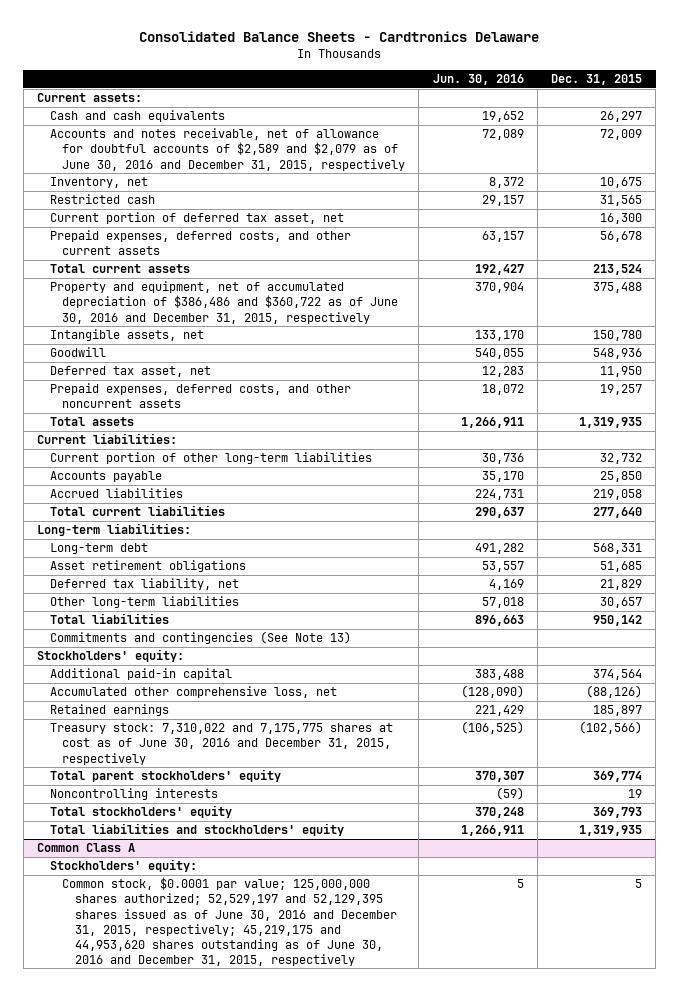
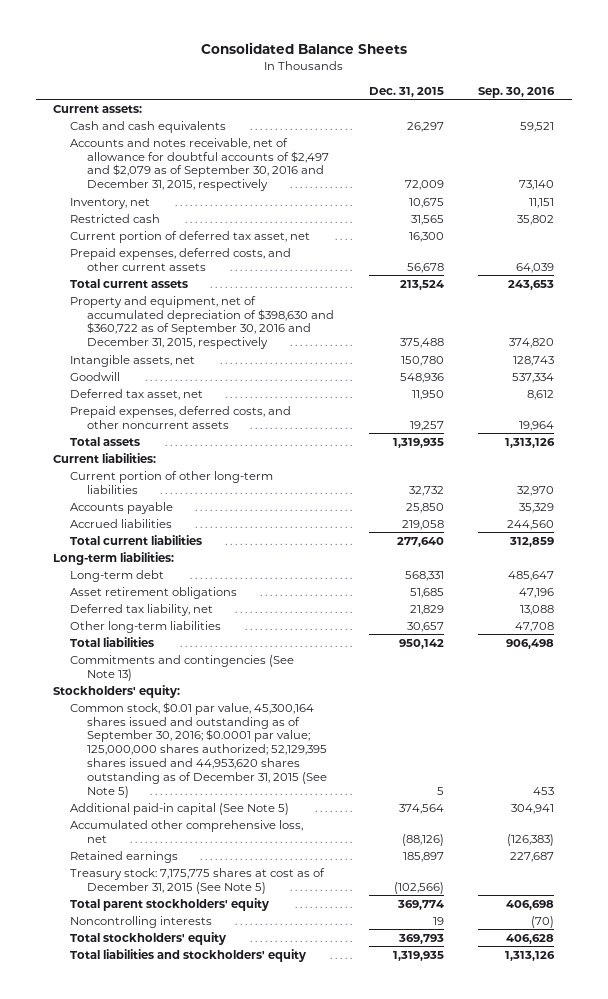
[139,30,540,42] Consolidated Balance Sheets - Cardtronics Delaware -> [200,42,407,55] Consolidated Balance Sheets
[432,74,524,86] Jun. 30, 2016 -> none
none -> [478,86,556,98] Sep. 30, 2016
[49,128,406,171] Accounts and notes receivable, net of allowance for doubtful accounts of $2,589 and $2,079 as of June 30, 2016 and December 31, 2015, respectively -> [70,137,330,192] Accounts and notes receivable, net of allowance for doubtful accounts of $2,497 and $2,079 as of September 30, 2016 and December 31, 2015, respectively
[49,281,399,324] Property and equipment, net of accumulated depreciation of $386,486 and $360,722 as of June 30, 2016 and December 31, 2015, respectively -> [70,295,335,350] Property and equipment, net of accumulated depreciation of $398,630 and $360,722 as of September 30, 2016 and December 31, 2015, respectively
none -> [70,701,328,798] Common stock, $0.01 par value, 45,300,164 shares issued and outstanding as of September 30, 2016; $0.0001 par value; 125,000,000 shares authorized; 52,129,395 shares issued and 44,953,620 shares outstanding as of December 31, 2015 (See Note 5)
[49,668,232,681] Additional paid-in capital -> [70,802,290,815] Additional paid-in capital (See Note 5)
[49,723,393,765] Treasury stock: 7,310,022 and 7,175,775 shares at cost as of June 30, 2016 and December 31, 2015, respectively -> [70,867,326,894] Treasury stock: 7,175,775 shares at cost as of December 31, 2015 (See Note 5)
[36,843,135,853] Common Class A -> none
[49,859,197,873] Stockholders' equity: -> none
[62,877,397,966] Common stock, $0.0001 par value; 125,000,000 shares authorized; 52,529,197 and 52,129,395 shares issued as of June 30, 2016 and December 31, 2015, respectively; 45,219,175 and 44,953,620 shares outstanding as of June 30, 2016 and December 31, 2015, respectively -> none

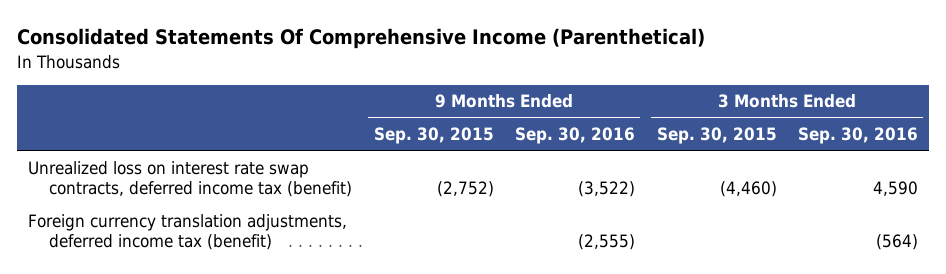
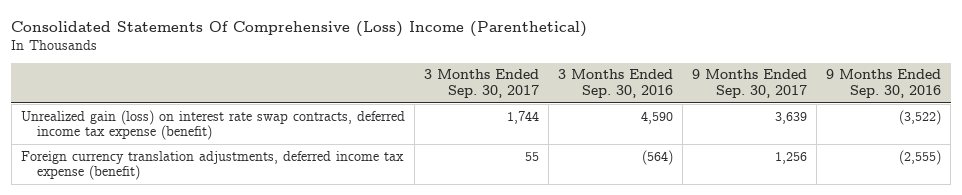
[17,28,706,50] Consolidated Statements Of Comprehensive Income (Parenthetical) -> [11,20,588,37] Consolidated Statements Of Comprehensive (Loss) Income (Parenthetical)
[373,127,494,145] Sep. 30, 2015 -> none
[656,127,777,145] Sep. 30, 2015 -> none
none -> [423,69,539,99] 3 Months Ended Sep. 30, 2017
none -> [692,69,808,99] 9 Months Ended Sep. 30, 2017
[28,160,353,197] Unrealized loss on interest rate swap contracts, deferred income tax (benefit) -> [20,109,405,141] Unrealized gain (loss) on interest rate swap contracts, deferred income tax expense (benefit)
[28,213,348,250] Foreign currency translation adjustments, deferred income tax (benefit) -> [20,150,404,181] Foreign currency translation adjustments, deferred income tax expense (benefit)

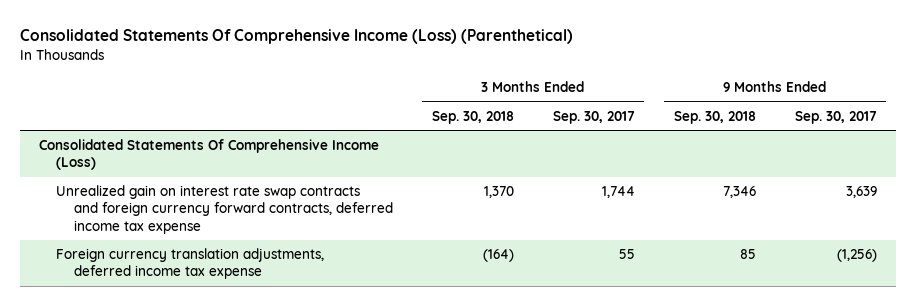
[11,20,588,37] Consolidated Statements Of Comprehensive (Loss) Income (Parenthetical) -> [19,29,573,45] Consolidated Statements Of Comprehensive Income (Loss) (Parenthetical)
[557,69,673,99] 3 Months Ended Sep. 30, 2016 -> none
[826,69,942,99] 9 Months Ended Sep. 30, 2016 -> none
none -> [431,110,514,124] Sep. 30, 2018
none -> [673,110,756,124] Sep. 30, 2018
none -> [39,139,380,171] Consolidated Statements Of Comprehensive Income (Loss)
[20,109,405,141] Unrealized gain (loss) on interest rate swap contracts, deferred income tax expense (benefit) -> [56,185,393,234] Unrealized gain on interest rate swap contracts and foreign currency forward contracts, deferred income tax expense
[20,150,404,181] Foreign currency translation adjustments, deferred income tax expense (benefit) -> [56,248,325,280] Foreign currency translation adjustments, deferred income tax expense
[775,151,808,164] 1,256 -> [836,249,877,263] (1,256)

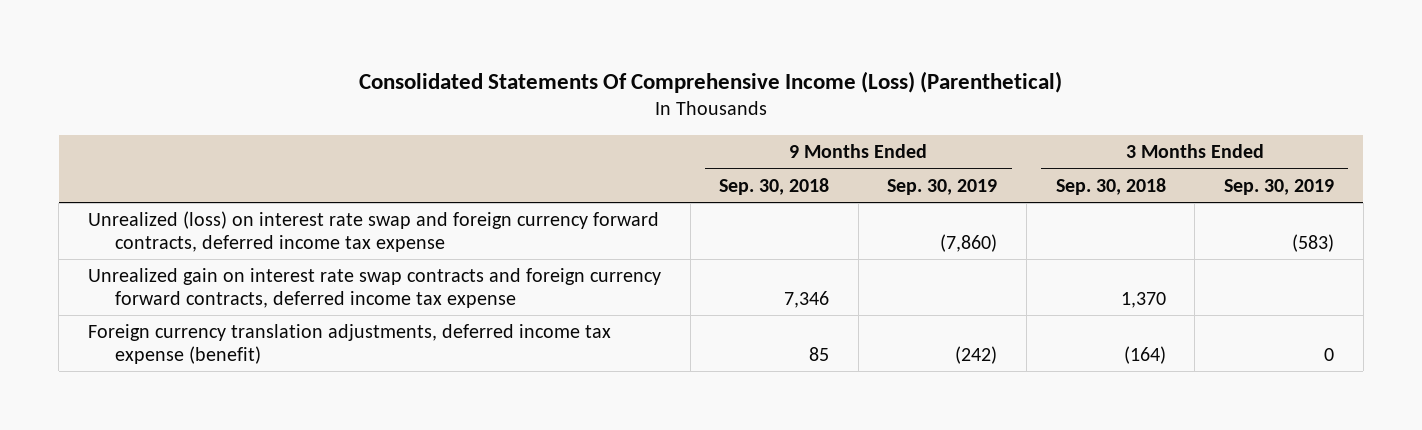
[552,110,635,124] Sep. 30, 2017 -> none
[794,110,877,124] Sep. 30, 2017 -> none
none -> [887,178,998,195] Sep. 30, 2019
none -> [1223,178,1334,195] Sep. 30, 2019
[39,139,380,171] Consolidated Statements Of Comprehensive Income (Loss) -> none
none -> [87,211,659,252] Unrealized (loss) on interest rate swap and foreign currency forward contracts, deferred income tax expense
[56,248,325,280] Foreign currency translation adjustments, deferred income tax expense -> [87,324,611,364] Foreign currency translation adjustments, deferred income tax expense (benefit)

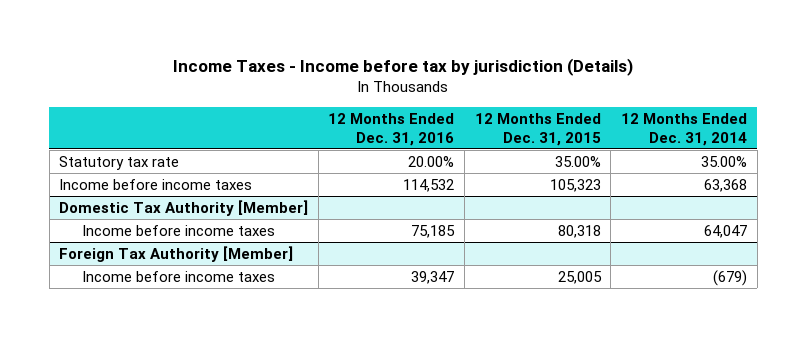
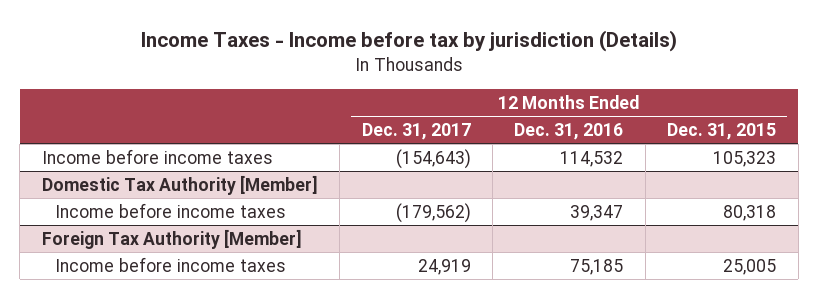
[621,112,748,146] 12 Months Ended Dec. 31, 2014 -> none
none -> [361,123,471,141] Dec. 31, 2017
[59,155,180,170] Statutory tax rate -> none
[411,224,456,238] 75,185 -> [570,204,624,221] 39,347
[411,270,455,284] 39,347 -> [570,258,624,275] 75,185

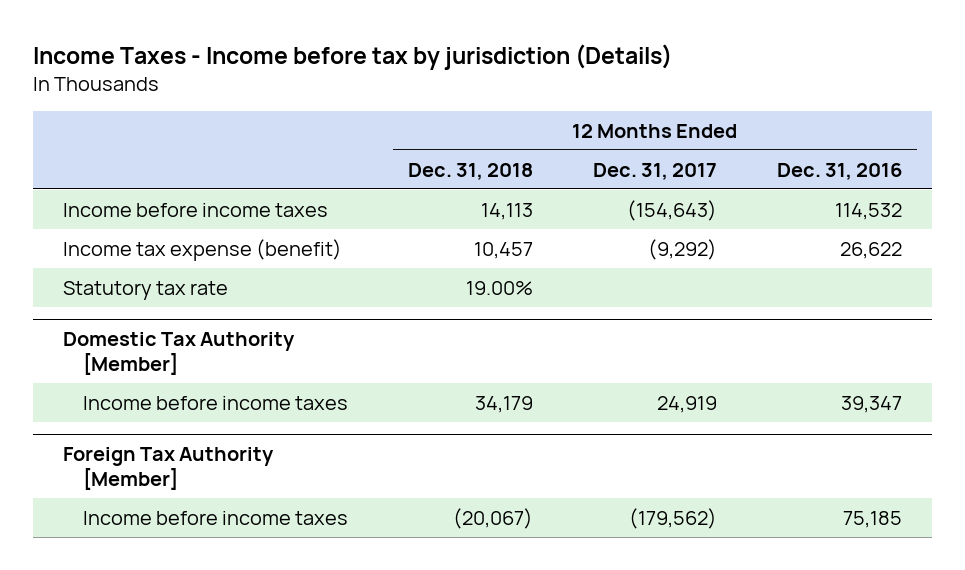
[667,123,777,141] Dec. 31, 2015 -> none
none -> [407,162,533,180] Dec. 31, 2018
none -> [62,238,342,261] Income tax expense (benefit)
none -> [62,280,228,300] Statutory tax rate
[395,202,471,223] (179,562) -> [656,395,717,413] 24,919
[417,258,471,275] 24,919 -> [628,507,717,529] (179,562)

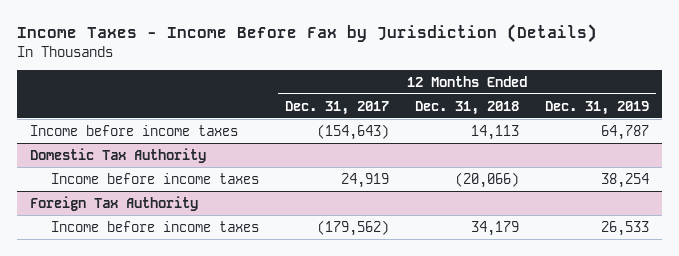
[32,44,672,71] Income Taxes - Income before tax by jurisdiction (Details) -> [17,24,598,44] Income Taxes - Income Before Fax by Jurisdiction (Details)
[776,162,902,180] Dec. 31, 2016 -> none
none -> [544,100,649,115] Dec. 31, 2019
[62,238,342,261] Income tax expense (benefit) -> none
[62,280,228,300] Statutory tax rate -> none
[62,332,295,376] Domestic Tax Authority [Member] -> [30,147,207,163] Domestic Tax Authority
[474,395,533,413] 34,179 -> [454,171,519,188] (20,066)
[62,447,274,491] Foreign Tax Authority [Member] -> [30,195,199,211] Foreign Tax Authority
[452,507,533,529] (20,067) -> [470,220,519,236] 34,179

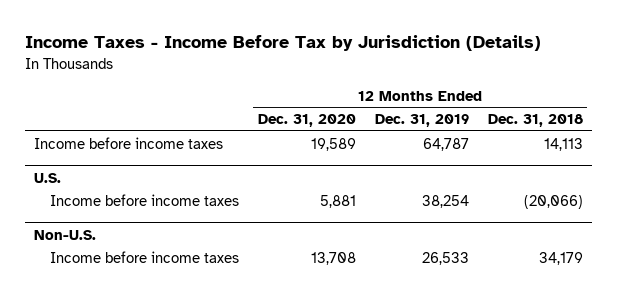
[17,24,598,44] Income Taxes - Income Before Fax by Jurisdiction (Details) -> [24,35,541,52] Income Taxes - Income Before Tax by Jurisdiction (Details)
[284,100,389,115] Dec. 31, 2017 -> none
none -> [257,114,356,128] Dec. 31, 2020
[30,147,207,163] Domestic Tax Authority -> [34,172,62,183] U.S.
[30,195,199,211] Foreign Tax Authority -> [34,229,97,240] Non-U.S.

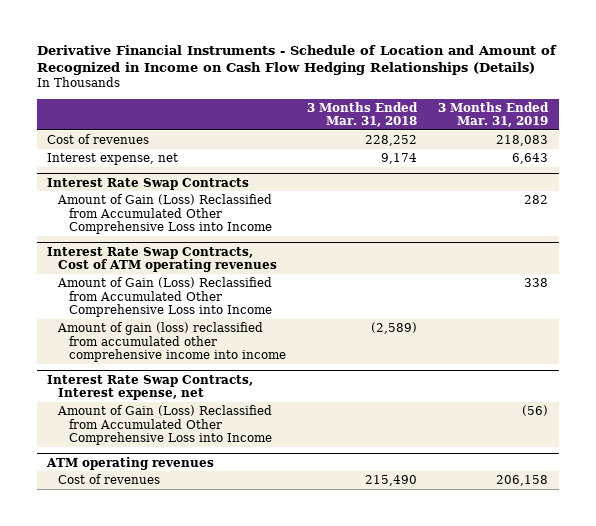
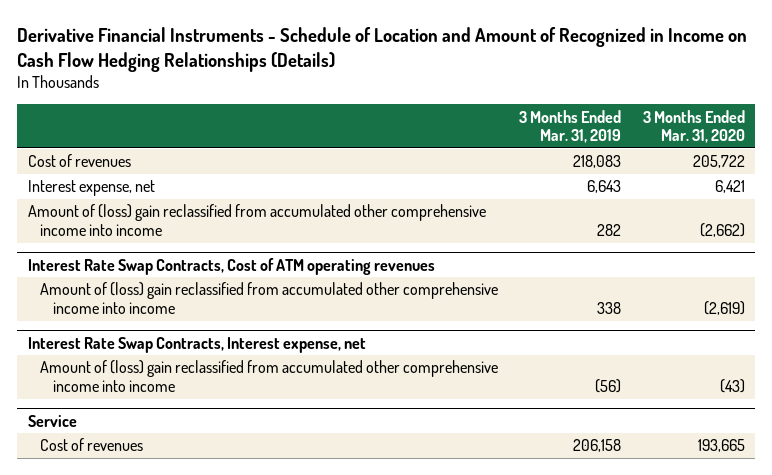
[307,101,419,128] 3 Months Ended Mar. 31, 2018 -> none
none -> [642,109,745,144] 3 Months Ended Mar. 31, 2020
[47,177,250,190] Interest Rate Swap Contracts -> none
[57,193,273,235] Amount of Gain (Loss) Reclassified from Accumulated Other Comprehensive Loss into Income -> [27,204,486,236] Amount of (loss) gain reclassified from accumulated other comprehensive income into income
[57,321,287,363] Amount of gain (loss) reclassified from accumulated other comprehensive income into income -> none
[57,276,273,318] Amount of Gain (Loss) Reclassified from Accumulated Other Comprehensive Loss into Income -> [40,282,499,314] Amount of (loss) gain reclassified from accumulated other comprehensive income into income
[57,404,273,446] Amount of Gain (Loss) Reclassified from Accumulated Other Comprehensive Loss into Income -> [40,360,499,392] Amount of (loss) gain reclassified from accumulated other comprehensive income into income
[46,456,215,470] ATM operating revenues -> [27,414,77,427] Service

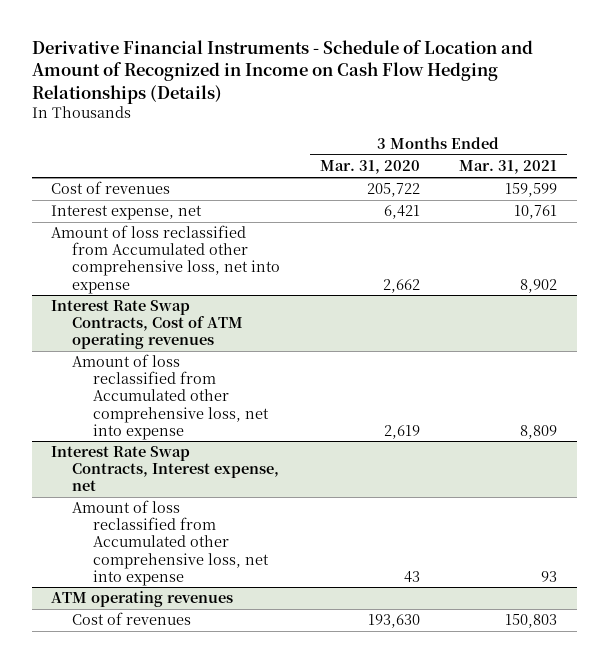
[519,109,622,144] 3 Months Ended Mar. 31, 2019 -> none
none -> [459,160,558,175] Mar. 31, 2021
[27,204,486,236] Amount of (loss) gain reclassified from accumulated other comprehensive income into income -> [51,225,281,294] Amount of loss reclassified from Accumulated other comprehensive loss, net into expense
[699,222,745,237] (2,662) -> [382,278,420,293] 2,662
[40,282,499,314] Amount of (loss) gain reclassified from accumulated other comprehensive income into income -> [72,354,269,440] Amount of loss reclassified from Accumulated other comprehensive loss, net into expense
[703,300,745,315] (2,619) -> [383,424,420,439] 2,619
[40,360,499,392] Amount of (loss) gain reclassified from accumulated other comprehensive income into income -> [72,500,269,586] Amount of loss reclassified from Accumulated other comprehensive loss, net into expense
[719,378,745,393] (43) -> [403,570,420,583] 43
[27,414,77,427] Service -> [51,591,234,608] ATM operating revenues
[697,439,745,453] 193,665 -> [367,614,420,629] 193,630

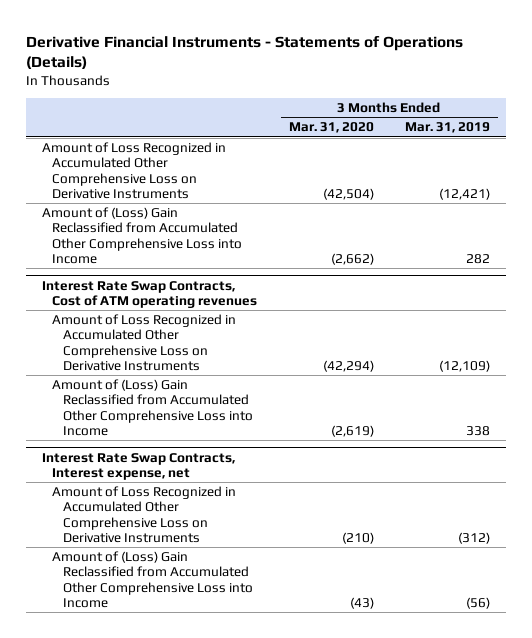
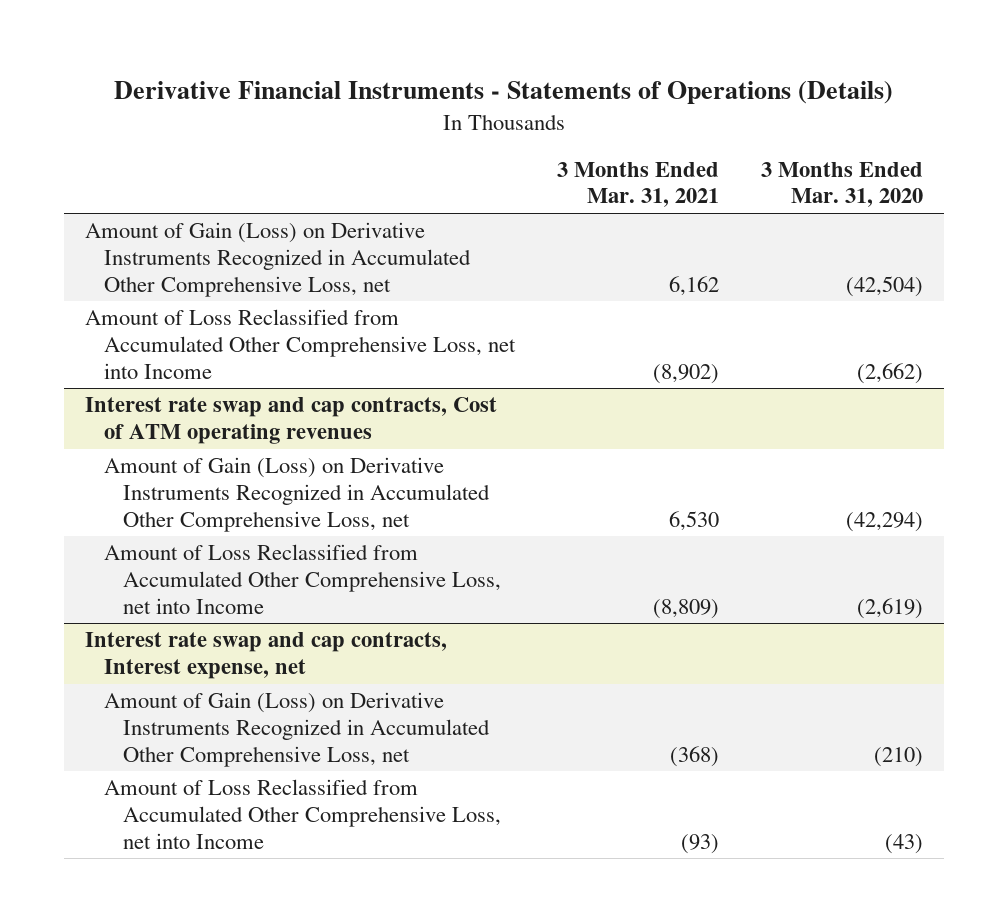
[404,122,490,134] Mar. 31, 2019 -> none
none -> [557,161,720,208] 3 Months Ended Mar. 31, 2021
[41,141,226,199] Amount of Loss Recognized in Accumulated Other Comprehensive Loss on Derivative Instruments -> [85,222,472,297] Amount of Gain (Loss) on Derivative Instruments Recognized in Accumulated Other Comprehensive Loss, net
[41,206,243,264] Amount of (Loss) Gain Reclassified from Accumulated Other Comprehensive Loss into Income -> [85,309,517,379] Amount of Loss Reclassified from Accumulated Other Comprehensive Loss, net into Income
[41,280,258,308] Interest Rate Swap Contracts, Cost of ATM operating revenues -> [85,397,498,445] Interest rate swap and cap contracts, Cost of ATM operating revenues
[52,313,237,371] Amount of Loss Recognized in Accumulated Other Comprehensive Loss on Derivative Instruments -> [104,457,491,532] Amount of Gain (Loss) on Derivative Instruments Recognized in Accumulated Other Comprehensive Loss, net
[52,378,253,436] Amount of (Loss) Gain Reclassified from Accumulated Other Comprehensive Loss into Income -> [104,544,502,614] Amount of Loss Reclassified from Accumulated Other Comprehensive Loss, net into Income
[41,452,235,480] Interest Rate Swap Contracts, Interest expense, net -> [85,632,448,680] Interest rate swap and cap contracts, Interest expense, net
[52,485,237,543] Amount of Loss Recognized in Accumulated Other Comprehensive Loss on Derivative Instruments -> [104,692,491,767] Amount of Gain (Loss) on Derivative Instruments Recognized in Accumulated Other Comprehensive Loss, net
[52,550,253,608] Amount of (Loss) Gain Reclassified from Accumulated Other Comprehensive Loss into Income -> [104,779,502,849] Amount of Loss Reclassified from Accumulated Other Comprehensive Loss, net into Income

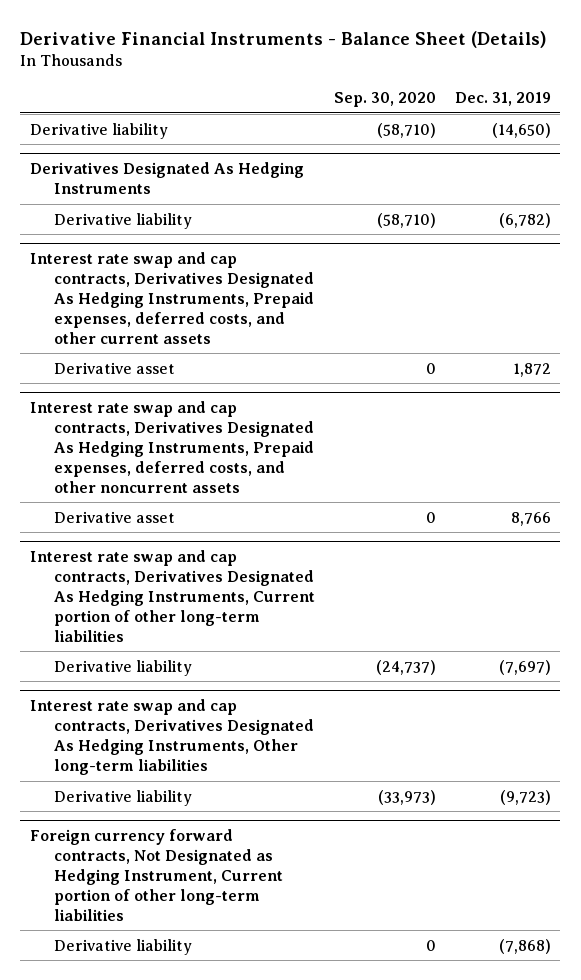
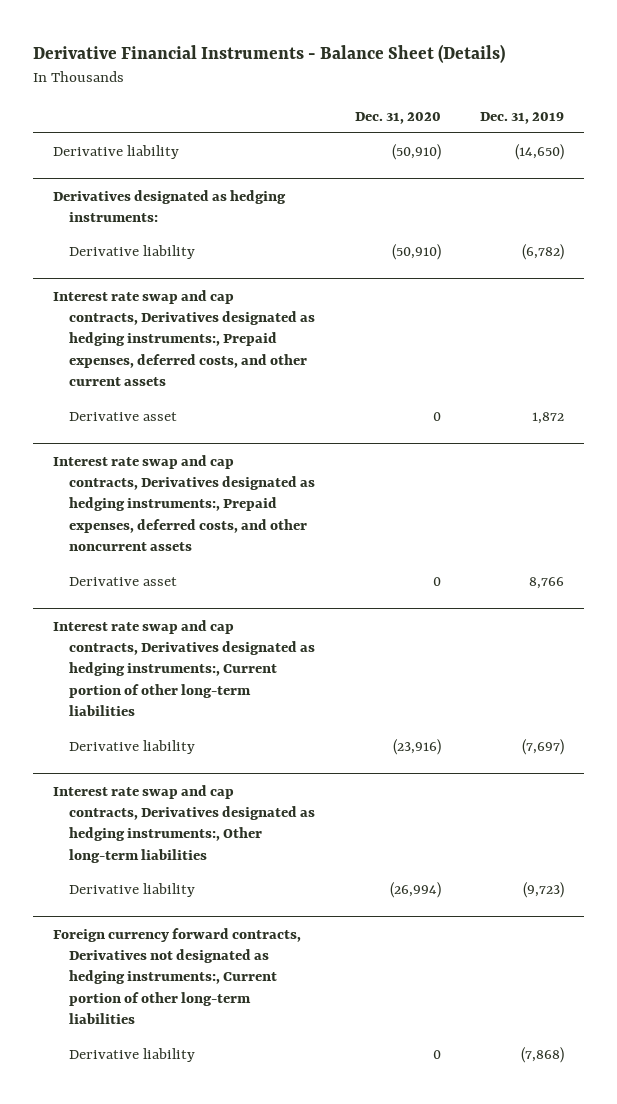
[334,91,437,107] Sep. 30, 2020 -> none
none -> [354,111,441,124] Dec. 31, 2020
[29,162,304,195] Derivatives Designated As Hedging Instruments -> [52,189,286,222] Derivatives designated as hedging instruments:
[29,252,315,344] Interest rate swap and cap contracts, Derivatives Designated As Hedging Instruments, Prepaid expenses, deferred costs, and other current assets -> [52,289,316,387] Interest rate swap and cap contracts, Derivatives designated as hedging instruments:, Prepaid expenses, deferred costs, and other current assets
[29,401,315,493] Interest rate swap and cap contracts, Derivatives Designated As Hedging Instruments, Prepaid expenses, deferred costs, and other noncurrent assets -> [52,454,316,552] Interest rate swap and cap contracts, Derivatives designated as hedging instruments:, Prepaid expenses, deferred costs, and other noncurrent assets
[29,550,316,642] Interest rate swap and cap contracts, Derivatives Designated As Hedging Instruments, Current portion of other long-term liabilities -> [52,619,316,717] Interest rate swap and cap contracts, Derivatives designated as hedging instruments:, Current portion of other long-term liabilities
[29,699,315,775] Interest rate swap and cap contracts, Derivatives Designated As Hedging Instruments, Other long-term liabilities -> [52,784,316,863] Interest rate swap and cap contracts, Derivatives designated as hedging instruments:, Other long-term liabilities
[29,829,284,921] Foreign currency forward contracts, Not Designated as Hedging Instrument, Current portion of other long-term liabilities -> [52,927,301,1025] Foreign currency forward contracts, Derivatives not designated as hedging instruments:, Current portion of other long-term liabilities

